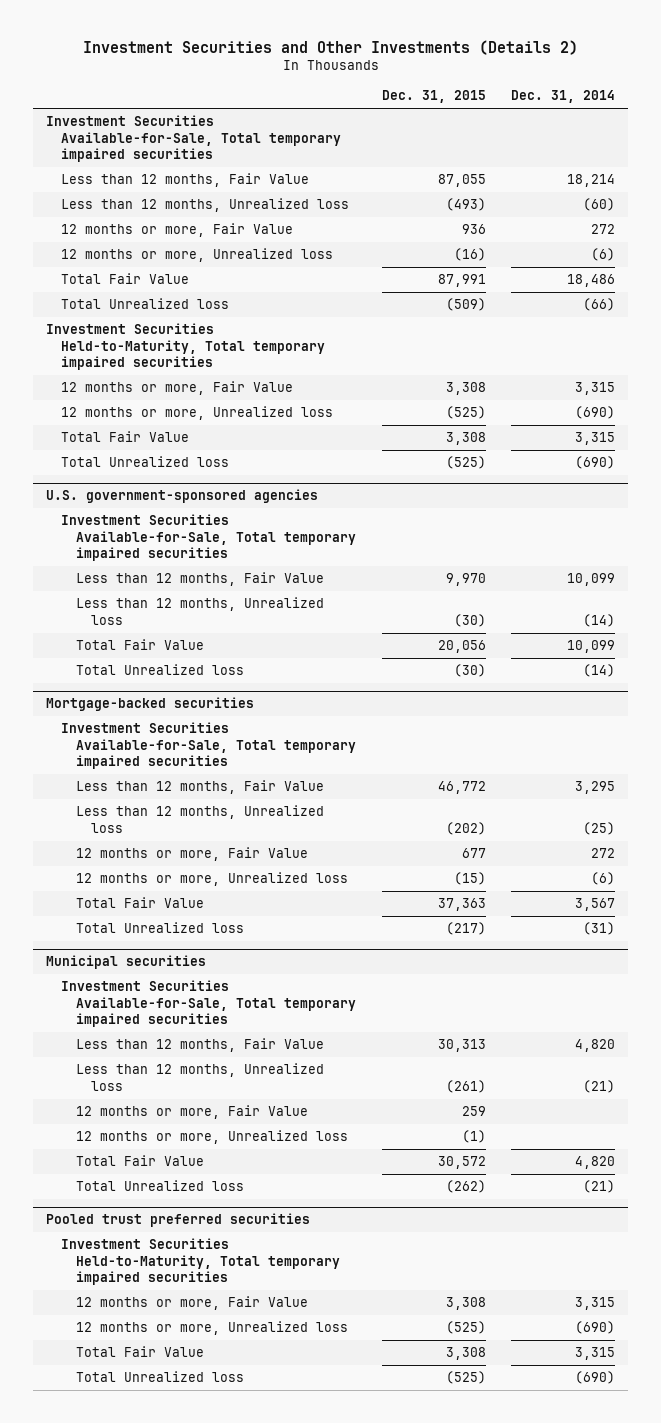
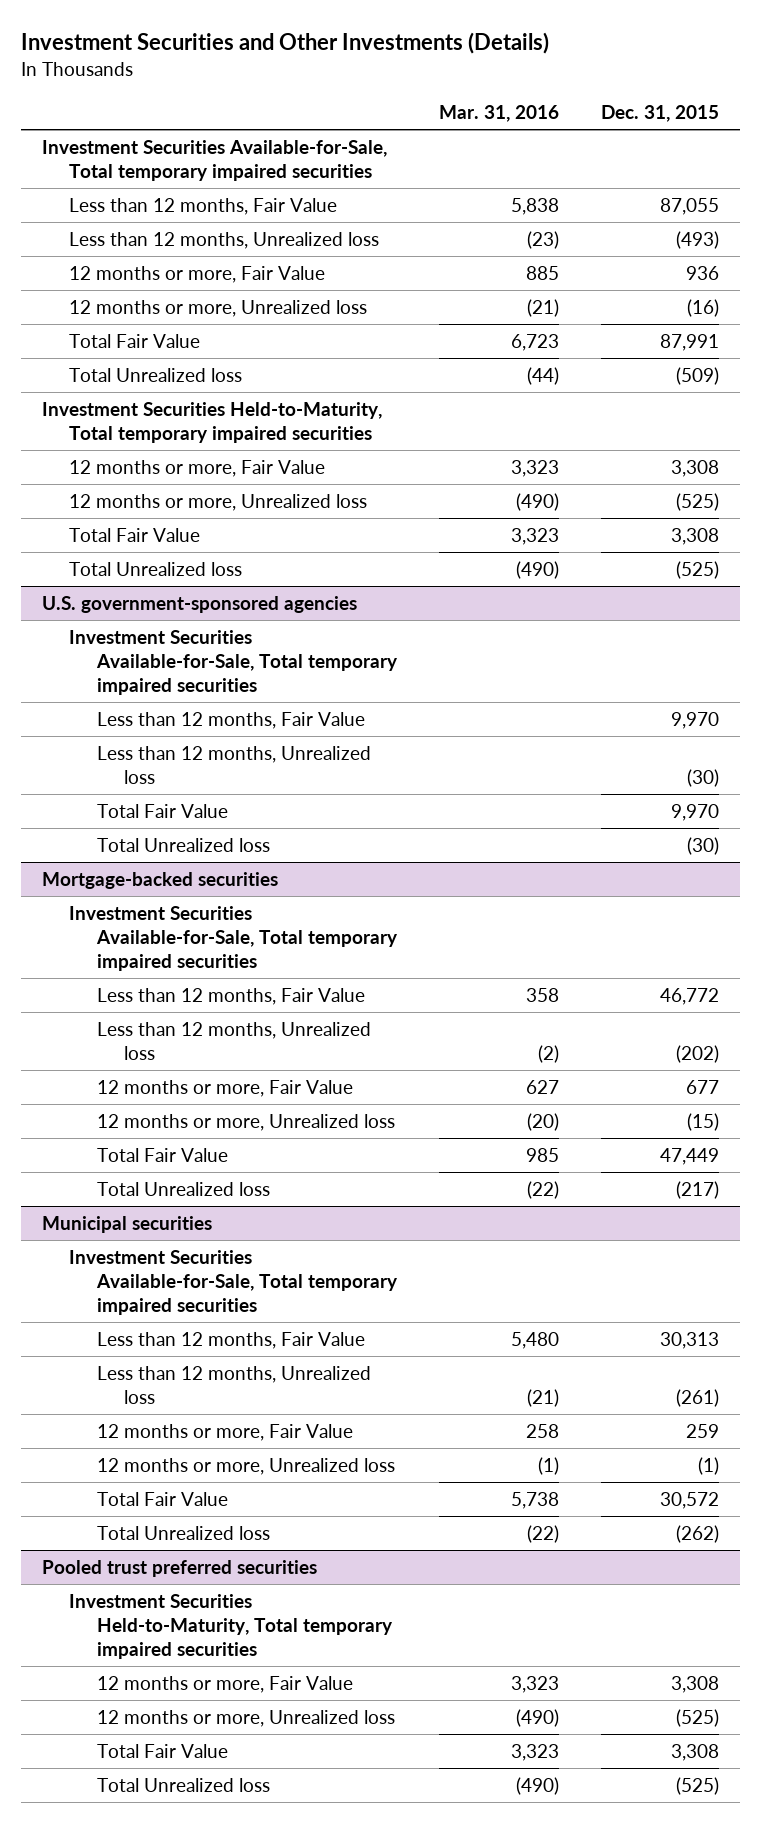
[82,39,578,55] Investment Securities and Other Investments (Details 2) -> [20,32,549,55] Investment Securities and Other Investments (Details)
[511,89,616,103] Dec. 31, 2014 -> none
none -> [438,104,559,122] Mar. 31, 2016
[437,640,486,654] 20,056 -> [670,804,719,822] 9,970
[437,898,486,912] 37,363 -> [659,1148,719,1166] 47,449

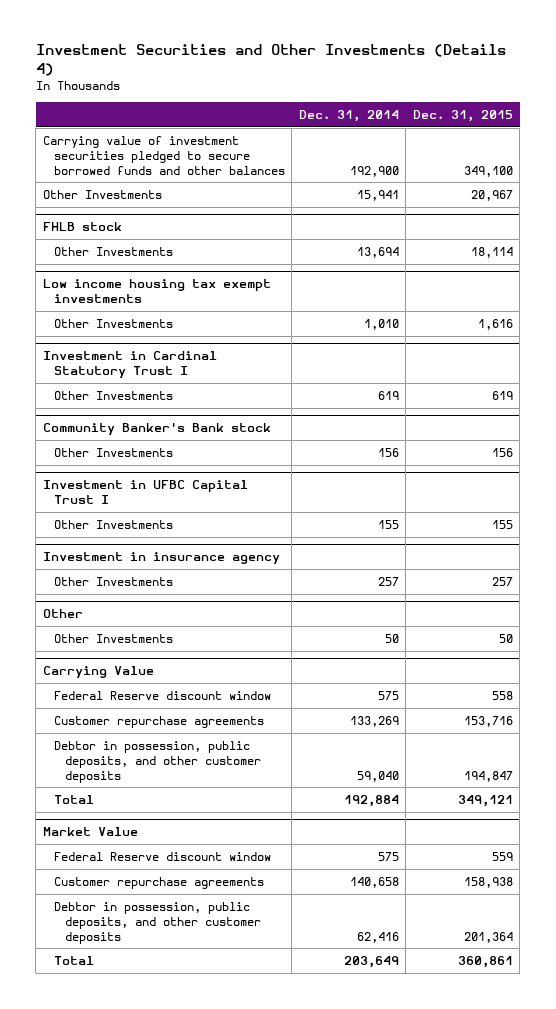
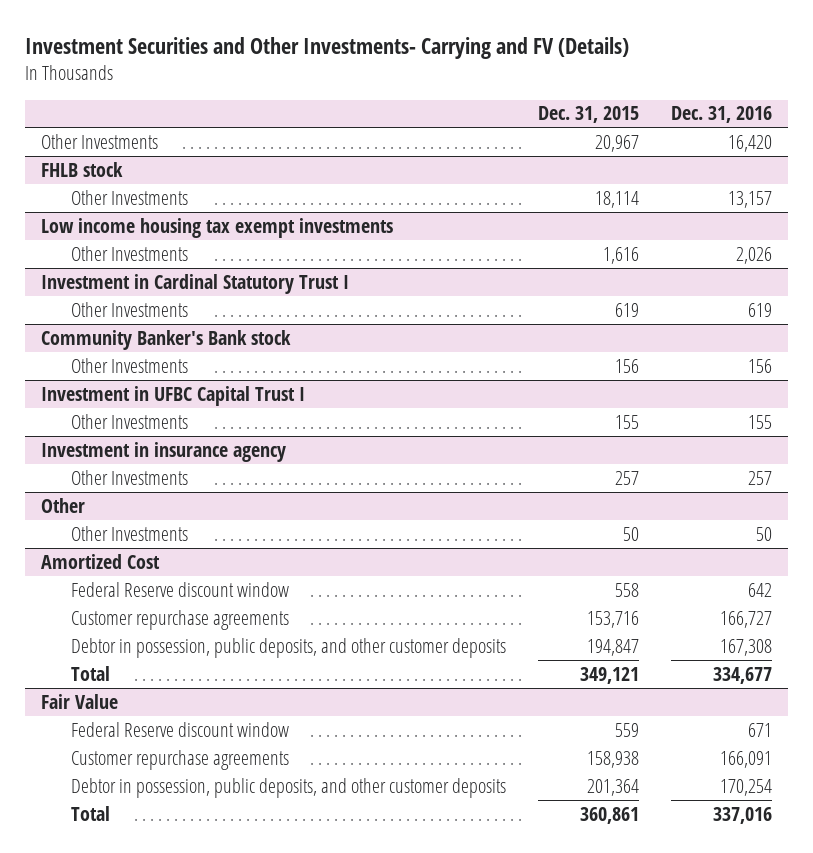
[35,43,506,76] Investment Securities and Other Investments (Details 4) -> [24,37,629,60] Investment Securities and Other Investments- Carrying and FV (Details)
[298,109,399,122] Dec. 31, 2014 -> none
none -> [671,106,773,124] Dec. 31, 2016
[42,135,285,175] Carrying value of investment securities pledged to secure borrowed funds and other balances -> none
[42,666,154,679] Carrying Value -> [40,553,160,569] Amortized Cost
[42,827,138,837] Market Value -> [40,693,118,709] Fair Value

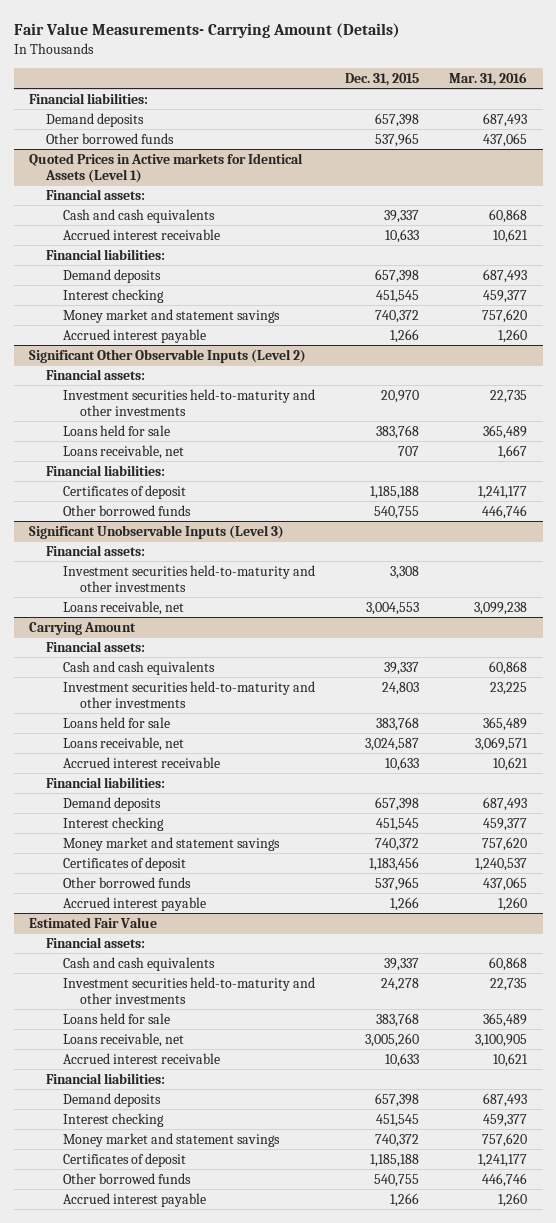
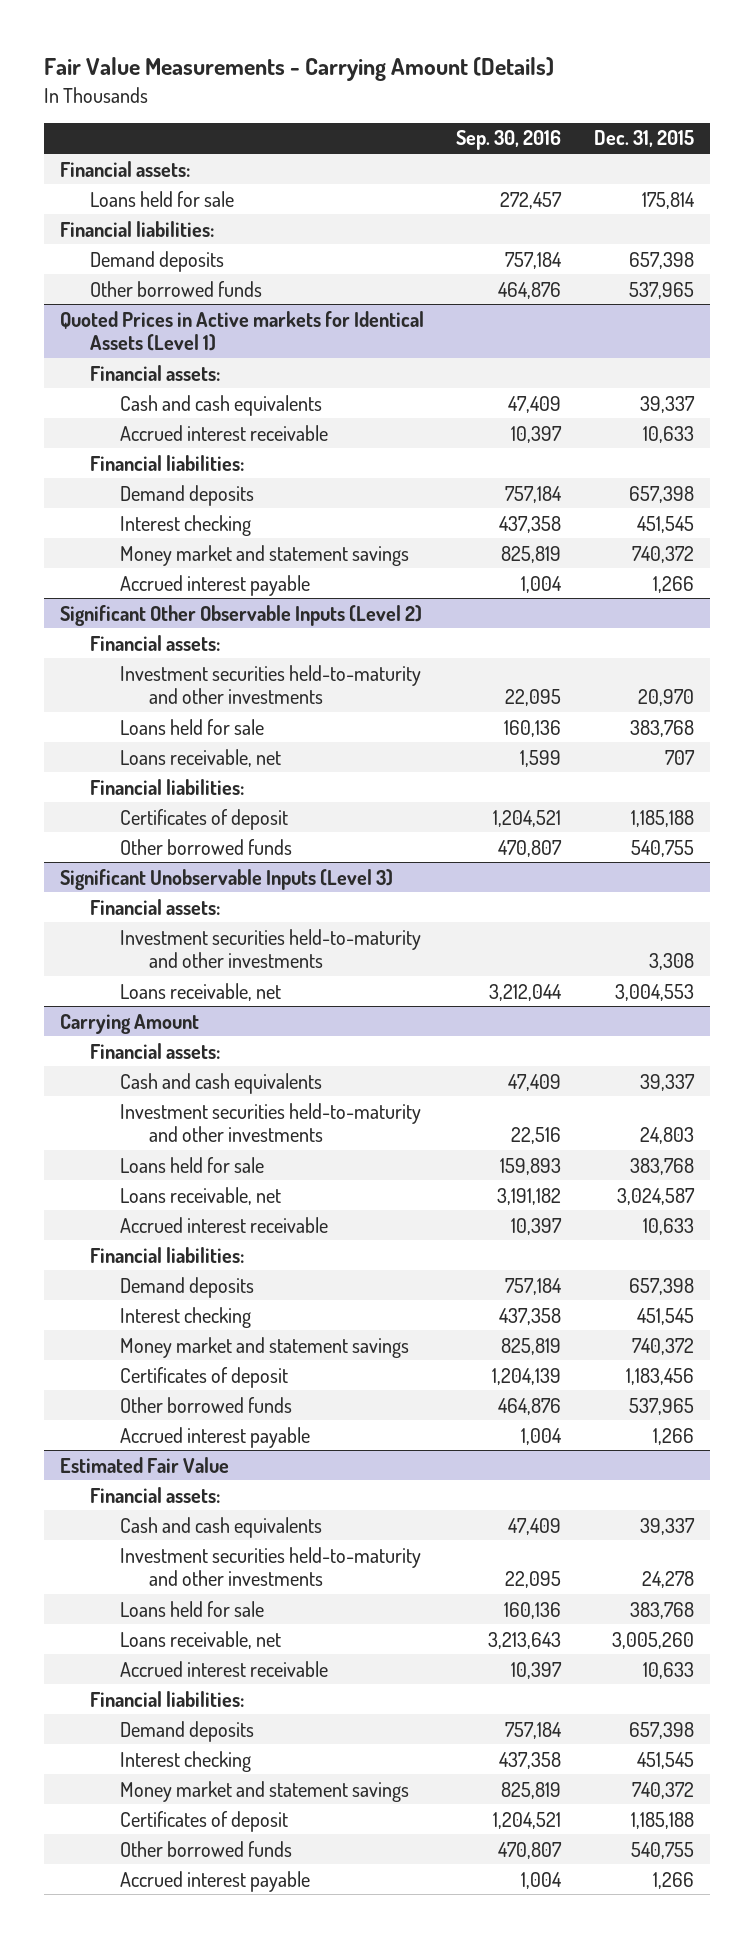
[13,23,400,39] Fair Value Measurements- Carrying Amount (Details) -> [43,57,554,82] Fair Value Measurements - Carrying Amount (Details)
[449,72,528,87] Mar. 31, 2016 -> none
none -> [456,130,562,151] Sep. 30, 2016
none -> [60,160,191,177] Financial assets:
none -> [89,190,234,207] Loans held for sale

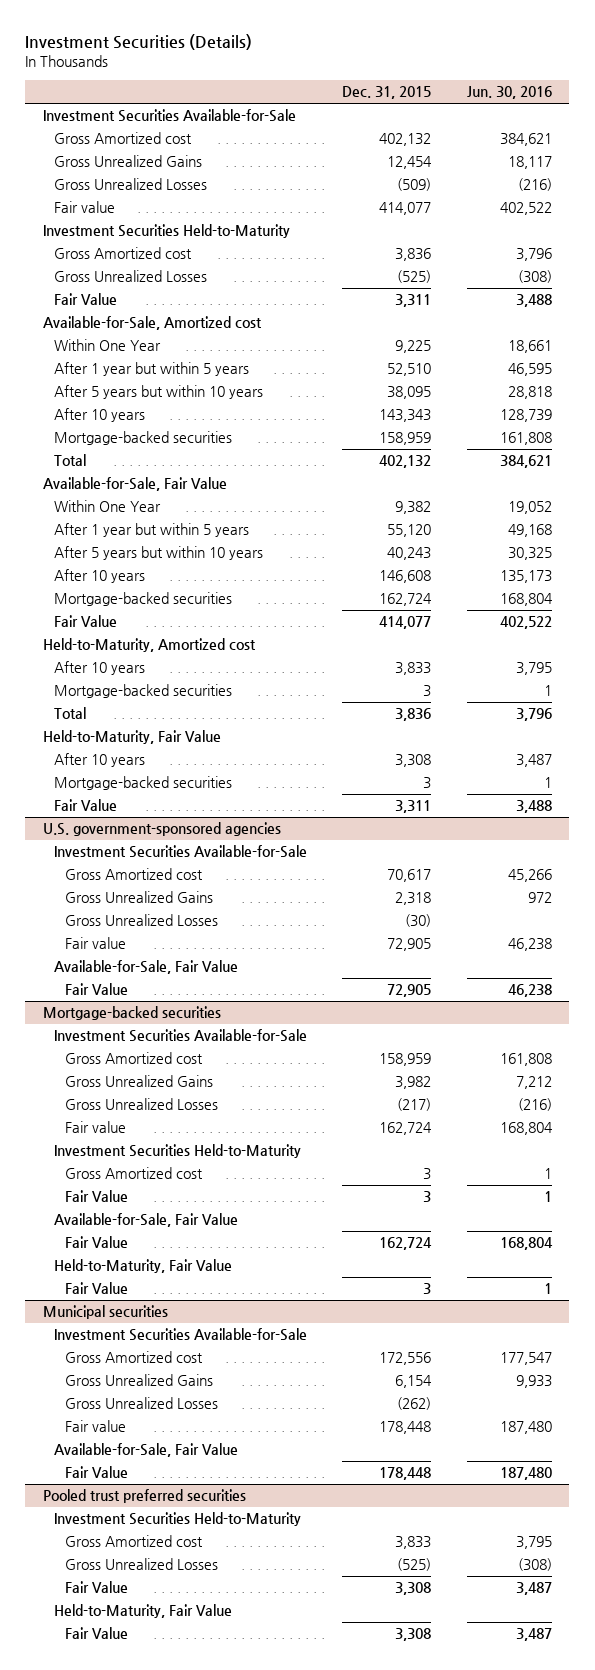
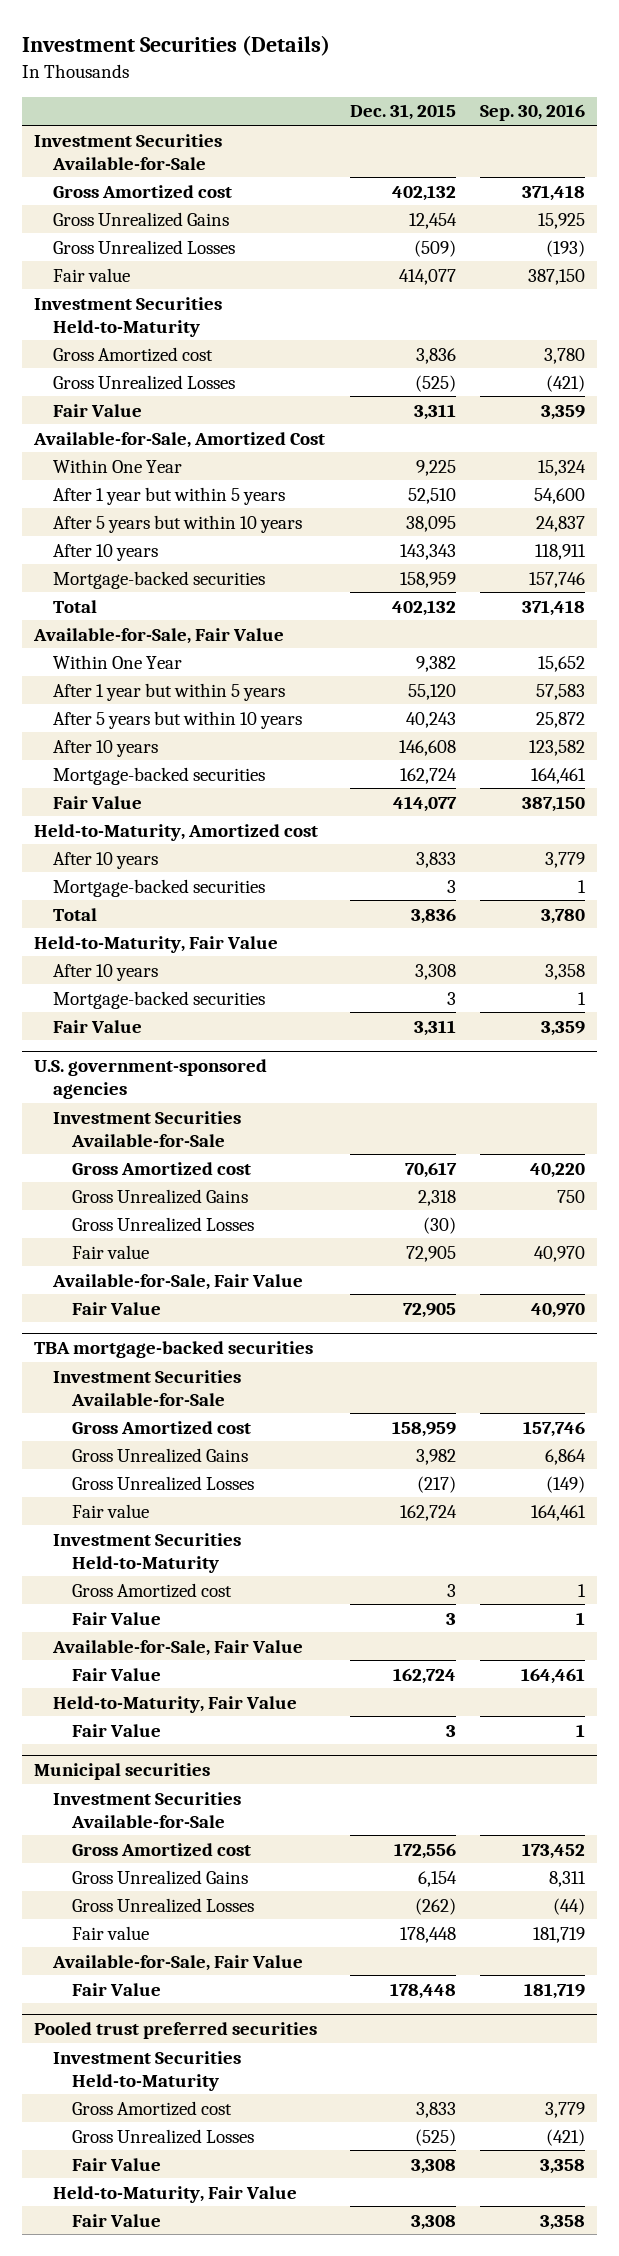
[466,86,552,100] Jun. 30, 2016 -> none
none -> [479,104,585,122] Sep. 30, 2016
[43,316,263,331] Available-for-Sale, Amortized cost -> [33,431,326,448] Available-for-Sale, Amortized Cost
[43,1006,222,1021] Mortgage-backed securities -> [34,1341,314,1359] TBA mortgage-backed securities

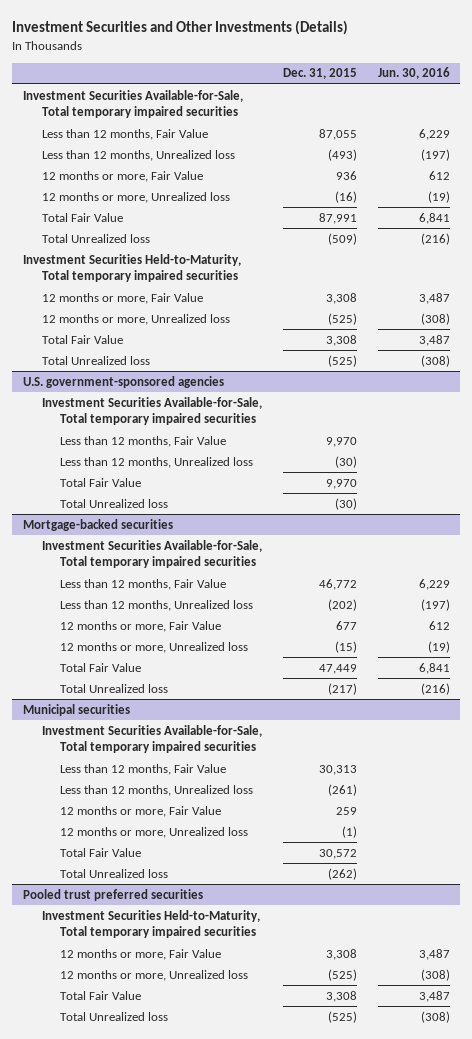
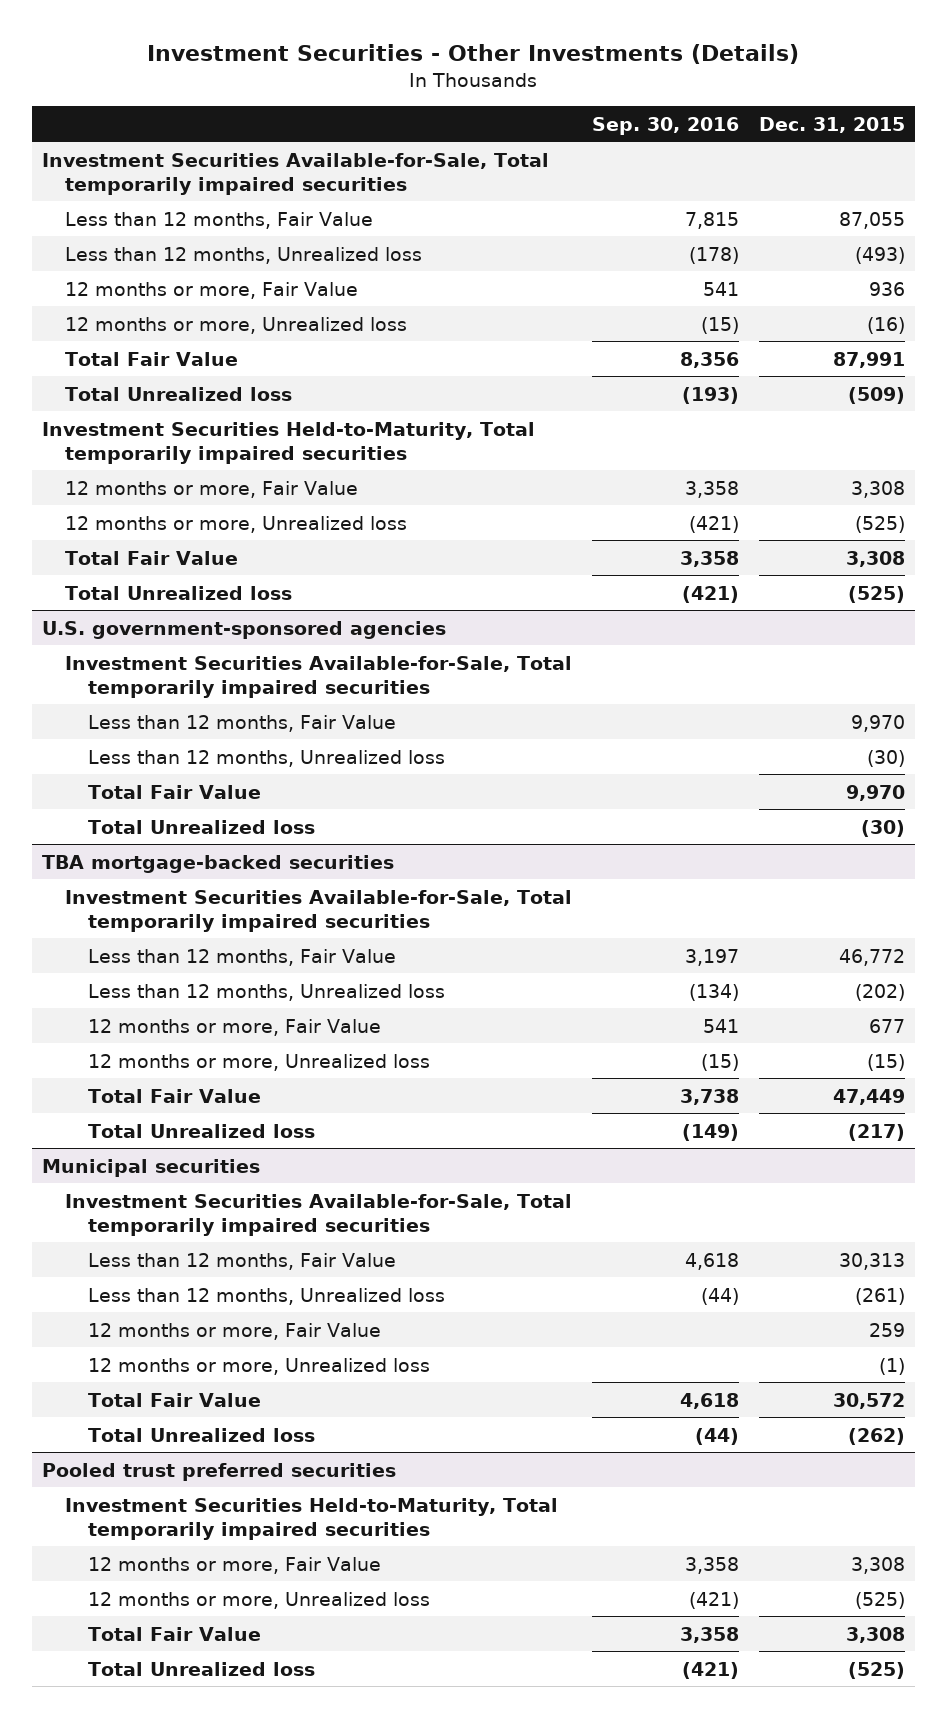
[12,20,349,36] Investment Securities and Other Investments (Details) -> [147,44,800,65] Investment Securities - Other Investments (Details)
[377,67,450,80] Jun. 30, 2016 -> none
none -> [591,116,739,135] Sep. 30, 2016
[22,89,243,119] Investment Securities Available-for-Sale, Total temporary impaired securities -> [41,152,549,195] Investment Securities Available-for-Sale, Total temporarily impaired securities
[22,253,241,283] Investment Securities Held-to-Maturity, Total temporary impaired securities -> [41,421,535,464] Investment Securities Held-to-Maturity, Total temporarily impaired securities
[41,396,262,426] Investment Securities Available-for-Sale, Total temporary impaired securities -> [64,655,572,698] Investment Securities Available-for-Sale, Total temporarily impaired securities
[22,518,173,531] Mortgage-backed securities -> [41,854,394,873] TBA mortgage-backed securities
[41,539,262,569] Investment Securities Available-for-Sale, Total temporary impaired securities -> [64,889,572,932] Investment Securities Available-for-Sale, Total temporarily impaired securities
[41,724,262,754] Investment Securities Available-for-Sale, Total temporary impaired securities -> [64,1193,572,1236] Investment Securities Available-for-Sale, Total temporarily impaired securities
[41,909,260,939] Investment Securities Held-to-Maturity, Total temporary impaired securities -> [64,1497,558,1540] Investment Securities Held-to-Maturity, Total temporarily impaired securities

